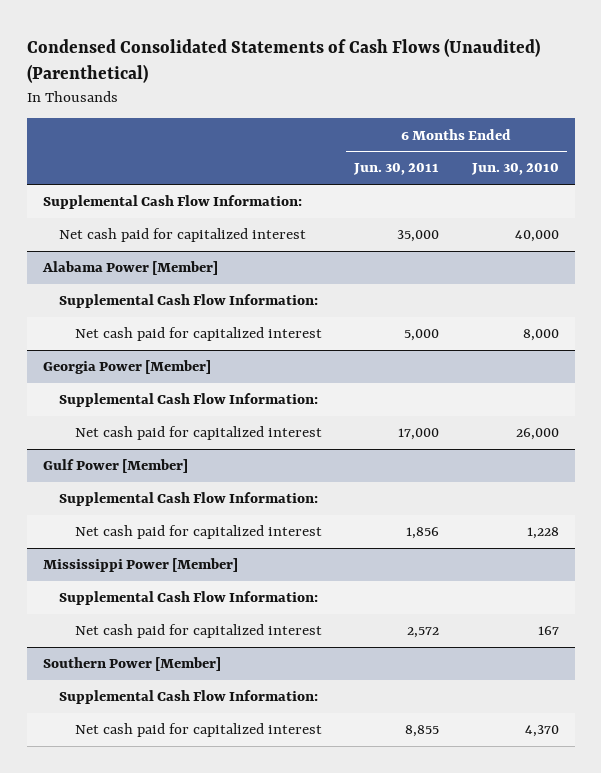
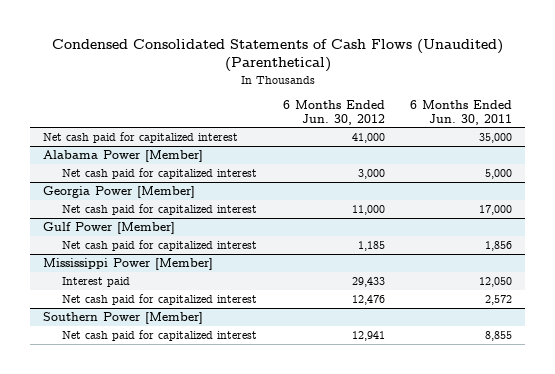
[470,163,559,176] Jun. 30, 2010 -> none
none -> [282,99,385,125] 6 Months Ended Jun. 30, 2012
[42,195,302,210] Supplemental Cash Flow Information: -> none
[58,294,318,309] Supplemental Cash Flow Information: -> none
[58,393,318,408] Supplemental Cash Flow Information: -> none
[58,492,318,507] Supplemental Cash Flow Information: -> none
[58,591,318,606] Supplemental Cash Flow Information: -> none
none -> [62,277,131,288] Interest paid
[58,690,318,705] Supplemental Cash Flow Information: -> none

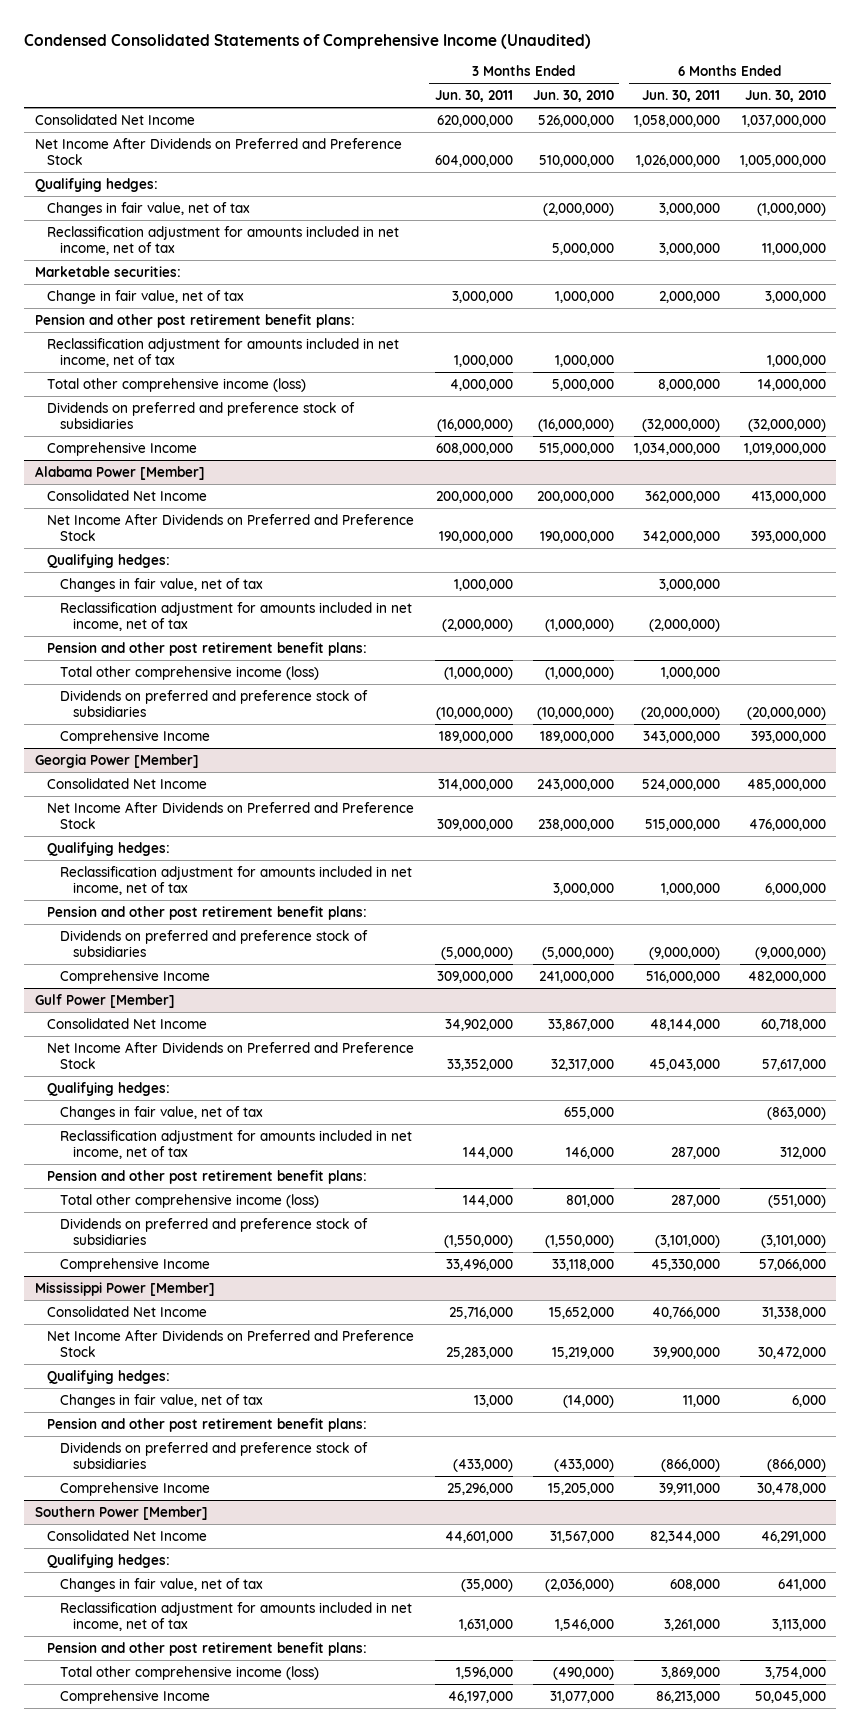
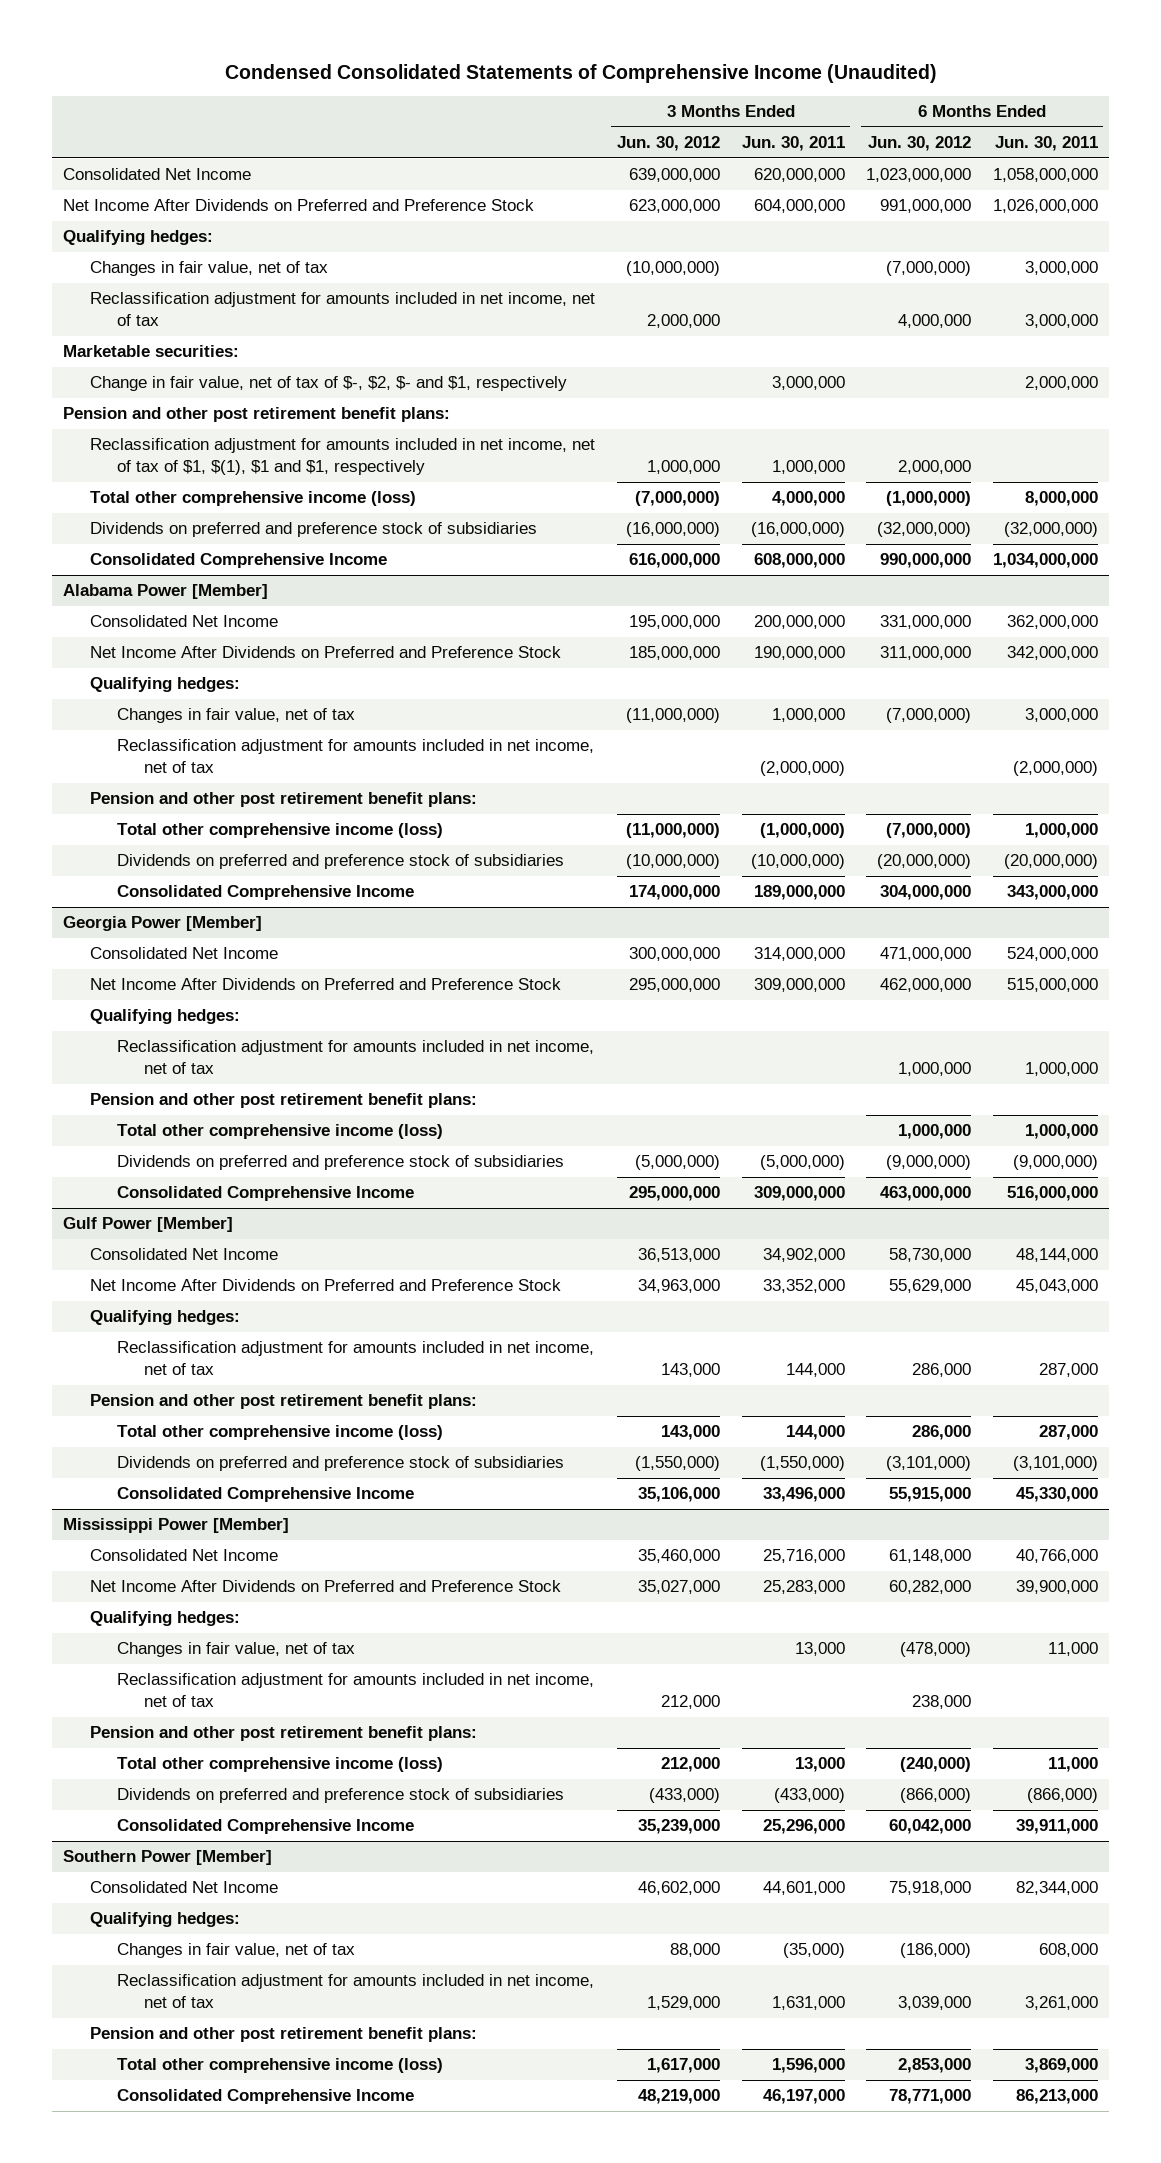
[532,90,614,103] Jun. 30, 2010 -> none
[745,90,827,103] Jun. 30, 2010 -> none
none -> [616,136,720,152] Jun. 30, 2012
none -> [868,136,972,152] Jun. 30, 2012
[47,289,245,304] Change in fair value, net of tax -> [90,376,568,392] Change in fair value, net of tax of $-, $2, $- and $1, respectively
[47,337,400,368] Reclassification adjustment for amounts included in net income, net of tax -> [90,438,596,475] Reclassification adjustment for amounts included in net income, net of tax of $1, $(1), $1 and $1, respectively
[47,441,198,456] Comprehensive Income -> [90,553,388,569] Consolidated Comprehensive Income
[59,729,210,744] Comprehensive Income -> [117,885,415,901] Consolidated Comprehensive Income
none -> [117,1124,444,1140] Total other comprehensive income (loss)
[59,969,210,984] Comprehensive Income -> [117,1186,415,1202] Consolidated Comprehensive Income
[59,1105,263,1120] Changes in fair value, net of tax -> none
[59,1257,210,1272] Comprehensive Income -> [117,1487,415,1503] Consolidated Comprehensive Income
none -> [117,1673,595,1707] Reclassification adjustment for amounts included in net income, net of tax
none -> [117,1757,444,1773] Total other comprehensive income (loss)
[59,1481,210,1496] Comprehensive Income -> [117,1819,415,1835] Consolidated Comprehensive Income
[59,1689,210,1704] Comprehensive Income -> [117,2089,415,2105] Consolidated Comprehensive Income

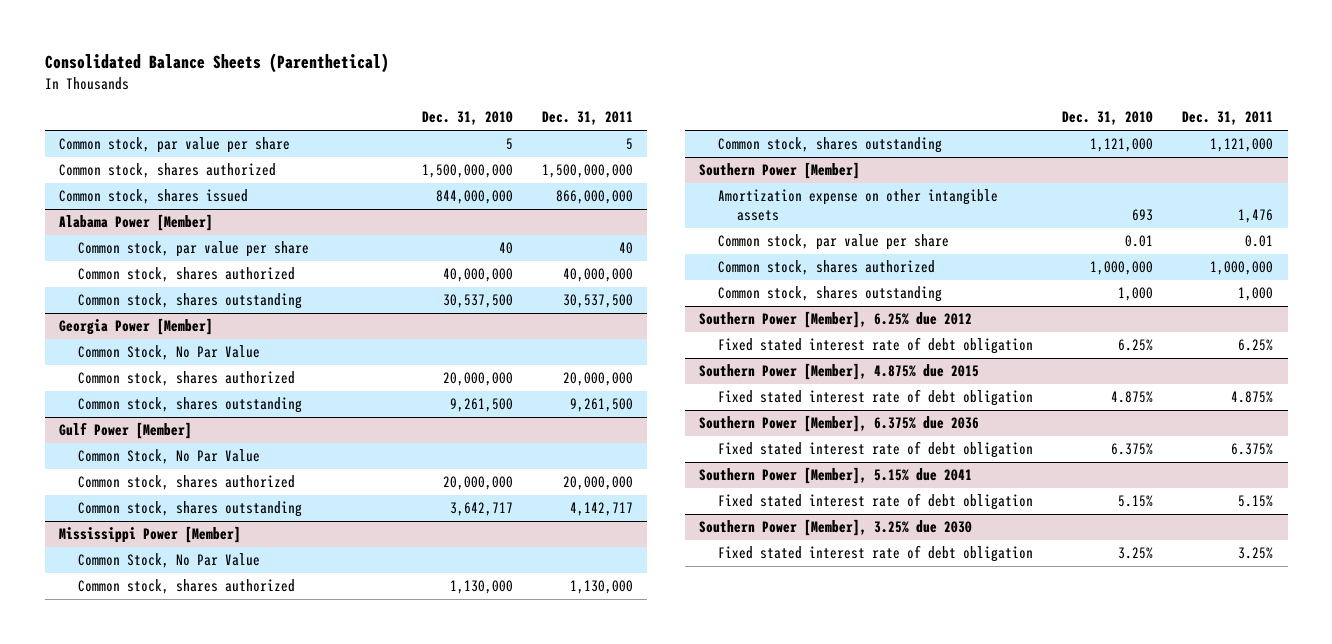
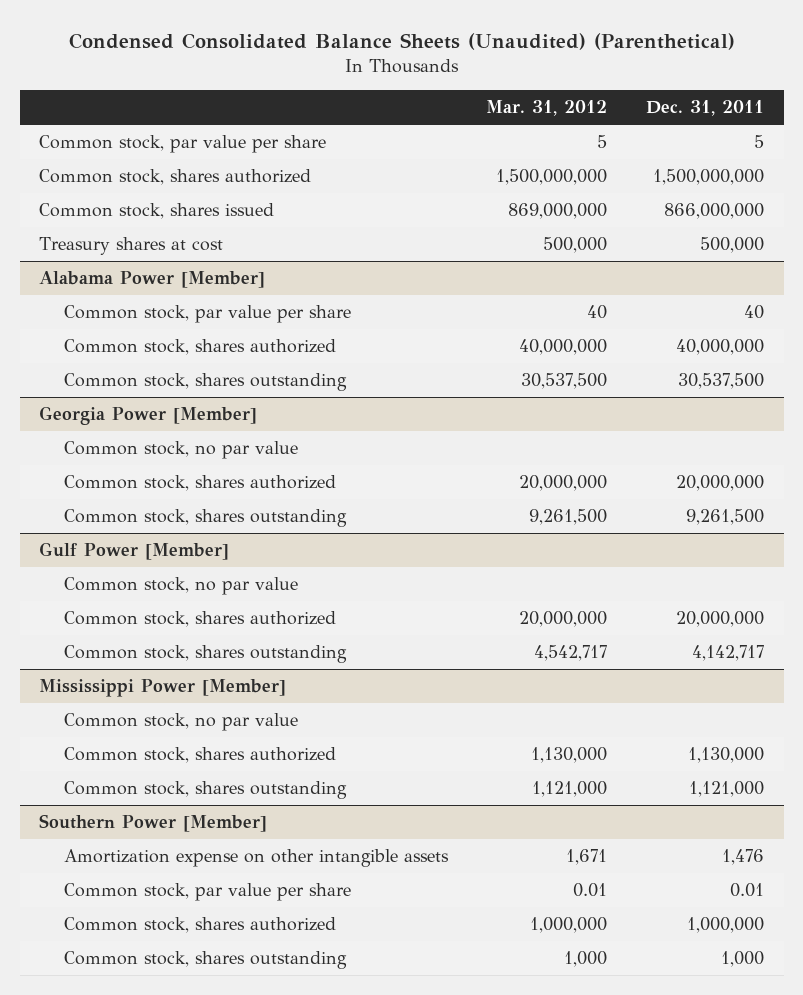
[44,53,389,74] Consolidated Balance Sheets (Parenthetical) -> [68,32,735,50] Condensed Consolidated Balance Sheets (Unaudited) (Parenthetical)
[421,111,513,126] Dec. 31, 2010 -> none
none -> [486,100,608,117] Mar. 31, 2012
none -> [39,237,224,256] Treasury shares at cost
[77,345,260,361] Common Stock, No Par Value -> [63,441,298,460] Common stock, no par value
[77,449,260,465] Common Stock, No Par Value -> [63,577,298,596] Common stock, no par value
[77,553,260,569] Common Stock, No Par Value -> [63,713,298,732] Common stock, no par value
[699,311,973,329] Southern Power [Member], 6.25% due 2012 -> none
[718,337,1034,355] Fixed stated interest rate of debt obligation -> none
[699,363,980,381] Southern Power [Member], 4.875% due 2015 -> none
[718,389,1034,407] Fixed stated interest rate of debt obligation -> none
[699,415,980,433] Southern Power [Member], 6.375% due 2036 -> none
[718,441,1034,459] Fixed stated interest rate of debt obligation -> none
[699,467,973,485] Southern Power [Member], 5.15% due 2041 -> none
[718,493,1034,511] Fixed stated interest rate of debt obligation -> none
[699,519,973,537] Southern Power [Member], 3.25% due 2030 -> none
[718,545,1034,563] Fixed stated interest rate of debt obligation -> none

